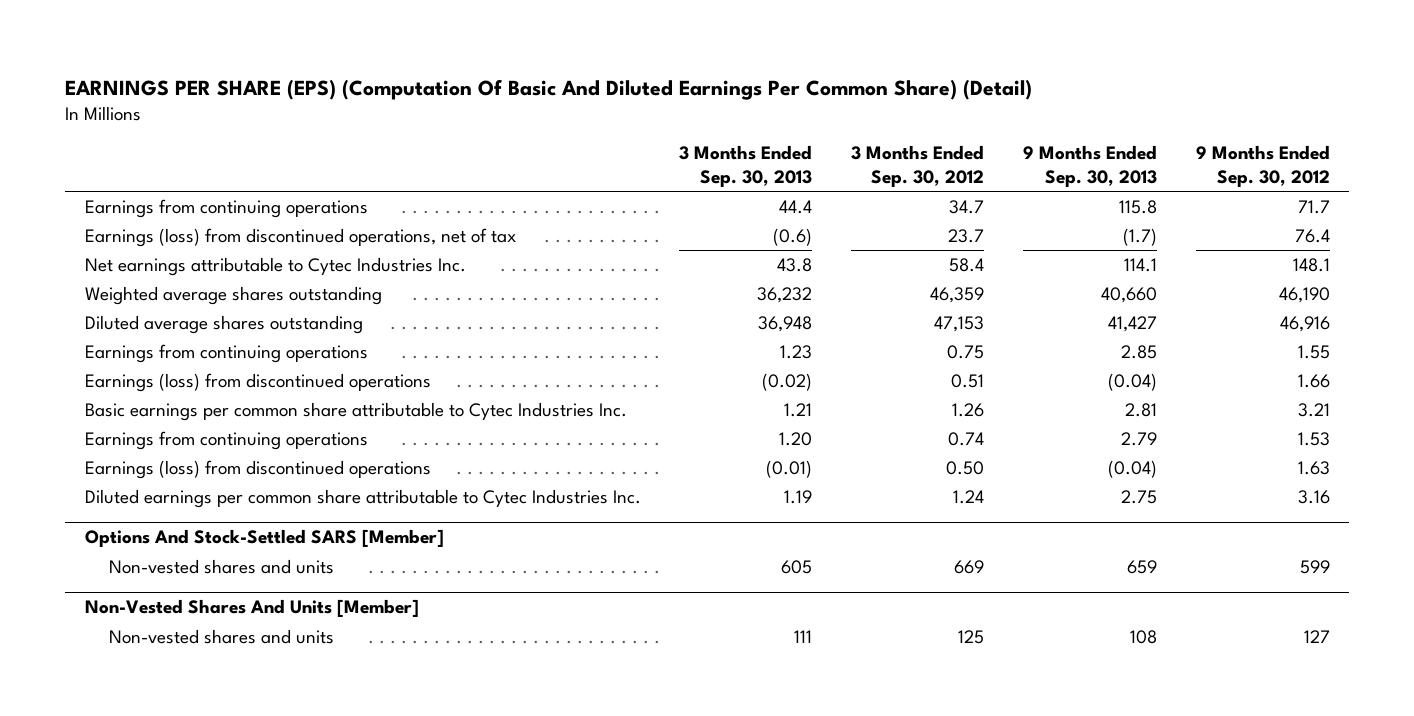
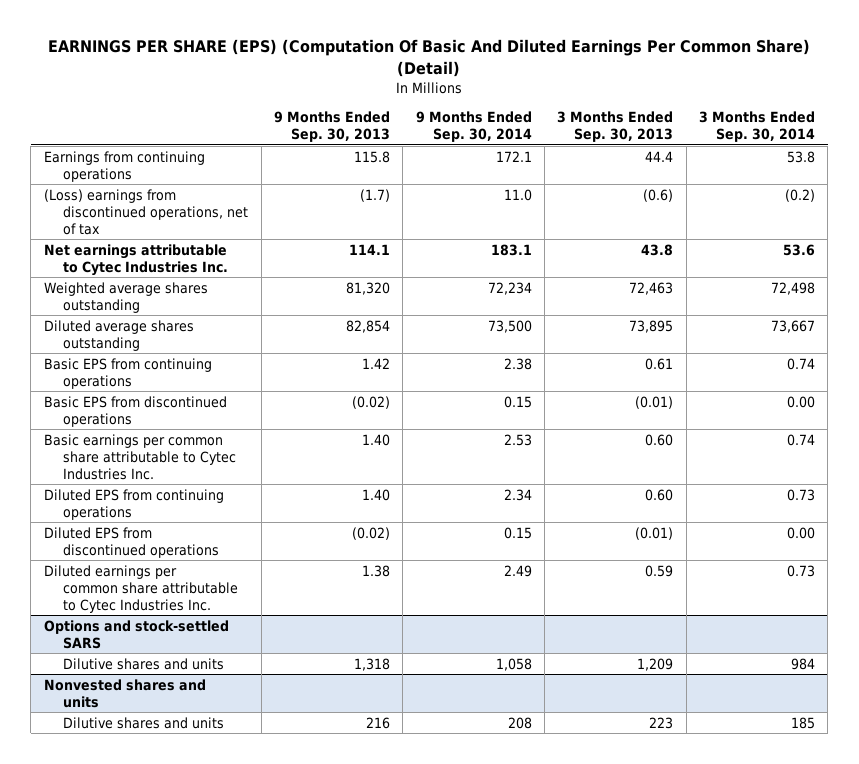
[851,145,985,187] 3 Months Ended Sep. 30, 2012 -> none
[1195,145,1330,187] 9 Months Ended Sep. 30, 2012 -> none
none -> [415,110,532,143] 9 Months Ended Sep. 30, 2014
none -> [698,110,815,143] 3 Months Ended Sep. 30, 2014
[84,227,516,247] Earnings (loss) from discontinued operations, net of tax -> [43,188,249,235] (Loss) earnings from discontinued operations, net of tax
[84,599,419,618] Non-Vested Shares And Units [Member] -> none
[757,286,813,303] 36,232 -> [629,281,674,295] 72,463
[1100,286,1157,303] 40,660 -> [345,281,390,295] 81,320
[758,315,813,332] 36,948 -> [629,319,674,333] 73,895
[1107,315,1157,332] 41,427 -> [345,319,390,333] 82,854
[84,343,368,363] Earnings from continuing operations -> [43,357,212,389] Basic EPS from continuing operations
[780,344,813,359] 1.23 -> [645,357,674,370] 0.61
[1120,344,1157,359] 2.85 -> [361,357,390,369] 1.42
[84,372,431,392] Earnings (loss) from discontinued operations -> [43,395,227,427] Basic EPS from discontinued operations
[762,372,813,391] (0.02) -> [635,395,674,409] (0.01)
[1107,372,1157,391] (0.04) -> [351,395,390,409] (0.02)
[784,402,813,417] 1.21 -> [645,433,674,446] 0.60
[1124,402,1157,417] 2.81 -> [361,433,390,446] 1.40
[84,430,368,450] Earnings from continuing operations -> [43,488,224,520] Diluted EPS from continuing operations
[779,431,813,446] 1.20 -> [645,488,674,501] 0.60
[1120,431,1157,446] 2.79 -> [361,488,390,501] 1.40
[84,459,431,479] Earnings (loss) from discontinued operations -> [43,526,220,558] Diluted EPS from discontinued operations
[1107,459,1157,478] (0.04) -> [351,526,390,540] (0.02)
[784,489,813,504] 1.19 -> [645,564,674,577] 0.59
[1120,489,1157,504] 2.75 -> [361,564,390,577] 1.38
[84,529,444,548] Options And Stock-Settled SARS [Member] -> [43,619,229,649] Options and stock-settled SARS
[109,558,335,574] Non-vested shares and units -> [63,657,225,670] Dilutive shares and units
[781,559,813,574] 605 -> [637,657,674,671] 1,209
[1126,559,1157,574] 659 -> [353,657,390,671] 1,318
none -> [43,678,206,708] Nonvested shares and units
[109,628,335,644] Non-vested shares and units -> [63,716,225,729] Dilutive shares and units
[794,629,813,643] 111 -> [649,716,674,729] 223
[1129,629,1157,644] 108 -> [365,716,390,729] 216

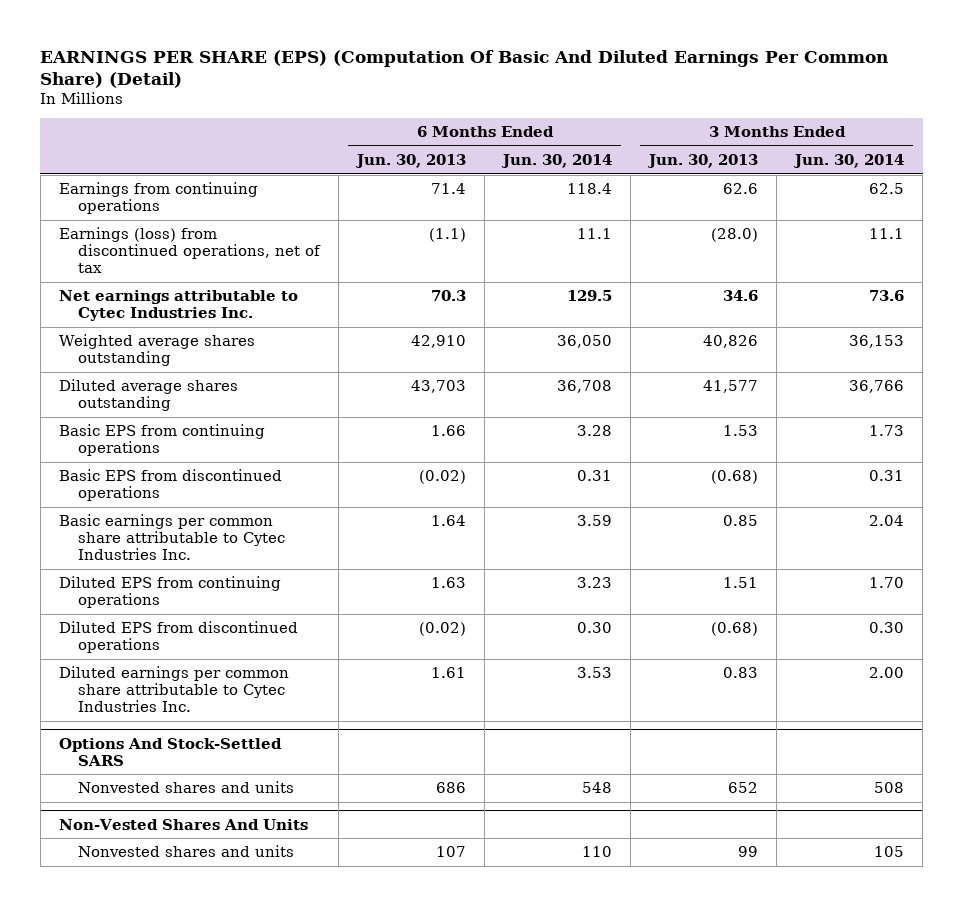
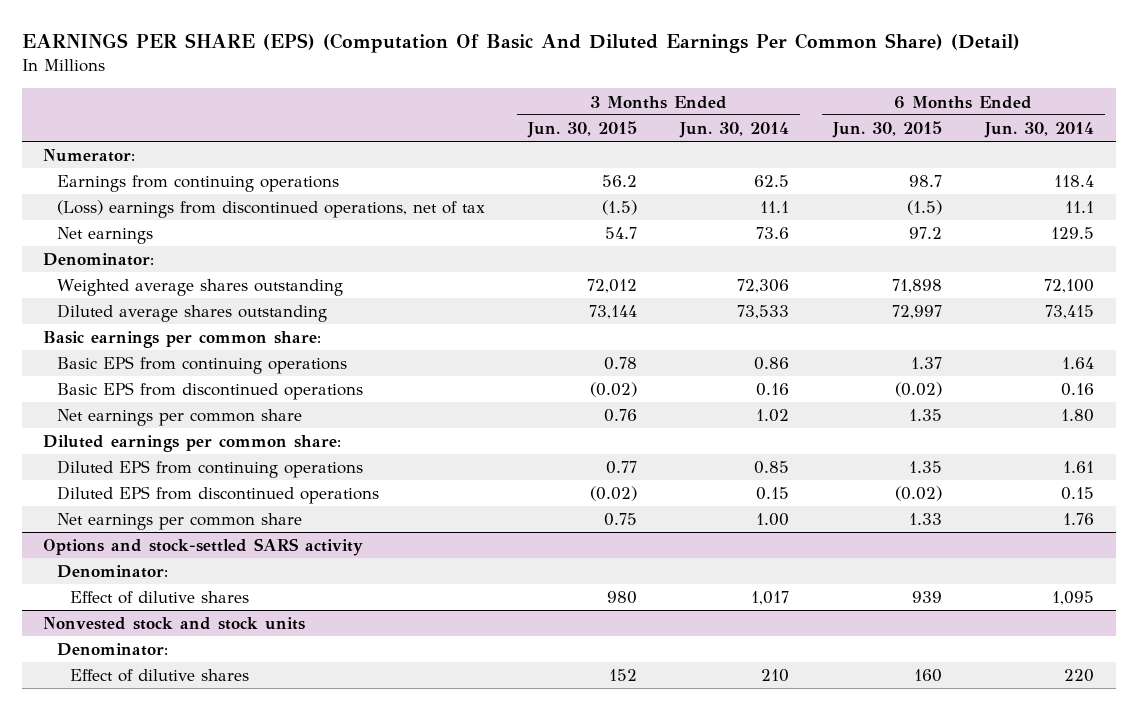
[355,154,467,169] Jun. 30, 2013 -> none
[647,154,759,169] Jun. 30, 2013 -> none
none -> [527,120,638,138] Jun. 30, 2015
none -> [831,120,942,138] Jun. 30, 2015
none -> [43,149,136,163] Numerator:
[78,781,295,794] Nonvested shares and units -> none
[58,818,308,830] Non-Vested Shares And Units -> none
[78,845,295,858] Nonvested shares and units -> none
[58,227,322,274] Earnings (loss) from discontinued operations, net of tax -> [56,200,485,219] (Loss) earnings from discontinued operations, net of tax
[58,290,298,322] Net earnings attributable to Cytec Industries Inc. -> [56,227,153,245] Net earnings
none -> [43,253,155,267] Denominator:
[557,335,613,349] 36,050 -> [1043,279,1094,294] 72,100
[849,335,905,349] 36,153 -> [737,279,790,294] 72,306
[557,380,613,394] 36,708 -> [1044,305,1094,320] 73,415
[849,380,905,394] 36,766 -> [737,305,790,320] 73,533
none -> [43,331,322,349] Basic earnings per common share:
[577,425,613,437] 3.28 -> [1061,357,1094,370] 1.64
[869,425,905,437] 1.73 -> [754,357,790,371] 0.86
[577,470,613,482] 0.31 -> [1060,383,1094,397] 0.16
[869,470,905,482] 0.31 -> [756,383,790,397] 0.16
[58,514,286,561] Basic earnings per common share attributable to Cytec Industries Inc. -> [56,409,302,427] Net earnings per common share
[577,515,613,527] 3.59 -> [1060,409,1094,423] 1.80
[869,515,905,527] 2.04 -> [756,409,790,423] 1.02
none -> [43,435,342,453] Diluted earnings per common share:
[577,577,613,589] 3.23 -> [1062,461,1094,474] 1.61
[869,577,905,589] 1.70 -> [754,461,790,475] 0.85
[577,622,613,634] 0.30 -> [1060,487,1094,501] 0.15
[869,622,905,634] 0.30 -> [756,487,790,501] 0.15
[58,666,289,713] Diluted earnings per common share attributable to Cytec Industries Inc. -> [56,513,302,531] Net earnings per common share
[577,667,613,679] 3.53 -> [1062,513,1094,526] 1.76
[869,667,905,679] 2.00 -> [756,513,790,527] 1.00
[58,737,282,766] Options And Stock-Settled SARS -> [43,538,364,557] Options and stock-settled SARS activity
none -> [56,565,168,579] Denominator:
none -> [70,591,250,605] Effect of dilutive shares
none -> [43,617,306,631] Nonvested stock and stock units
none -> [56,643,168,657] Denominator:
none -> [70,669,250,683] Effect of dilutive shares

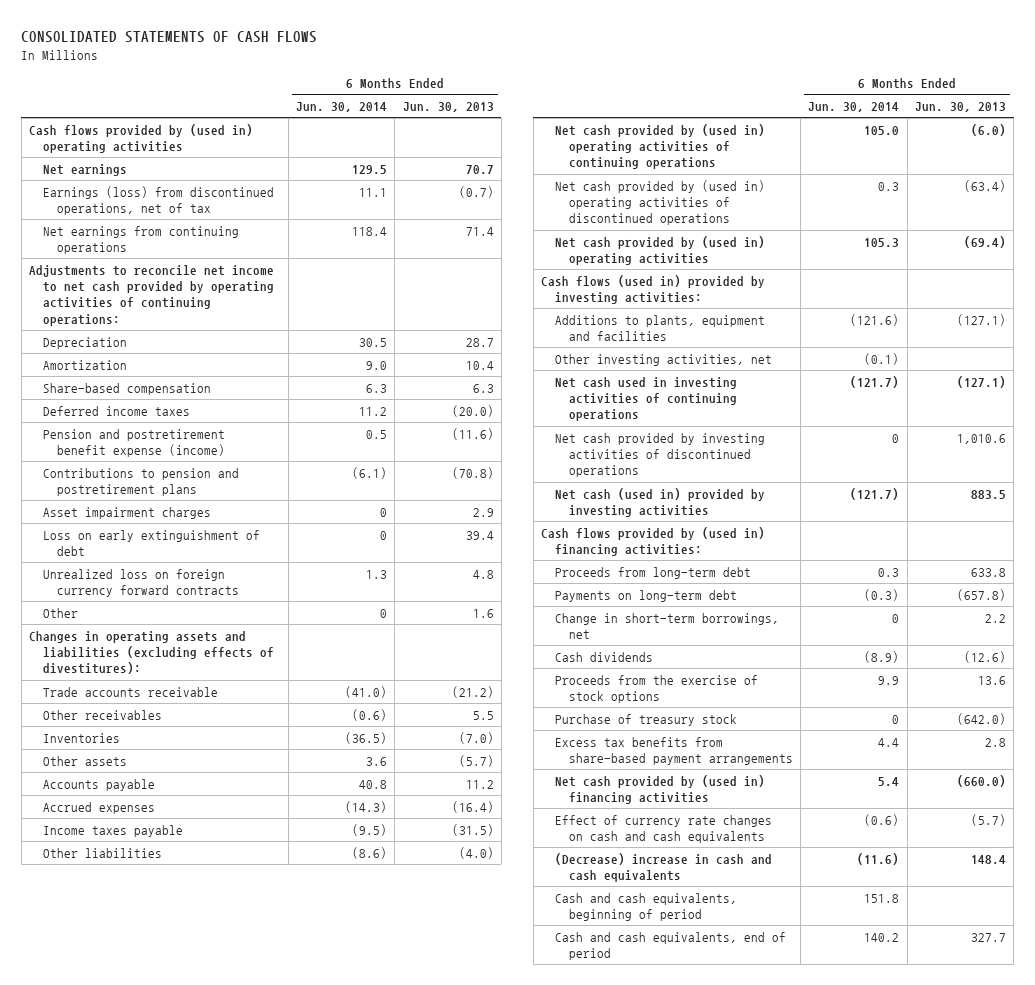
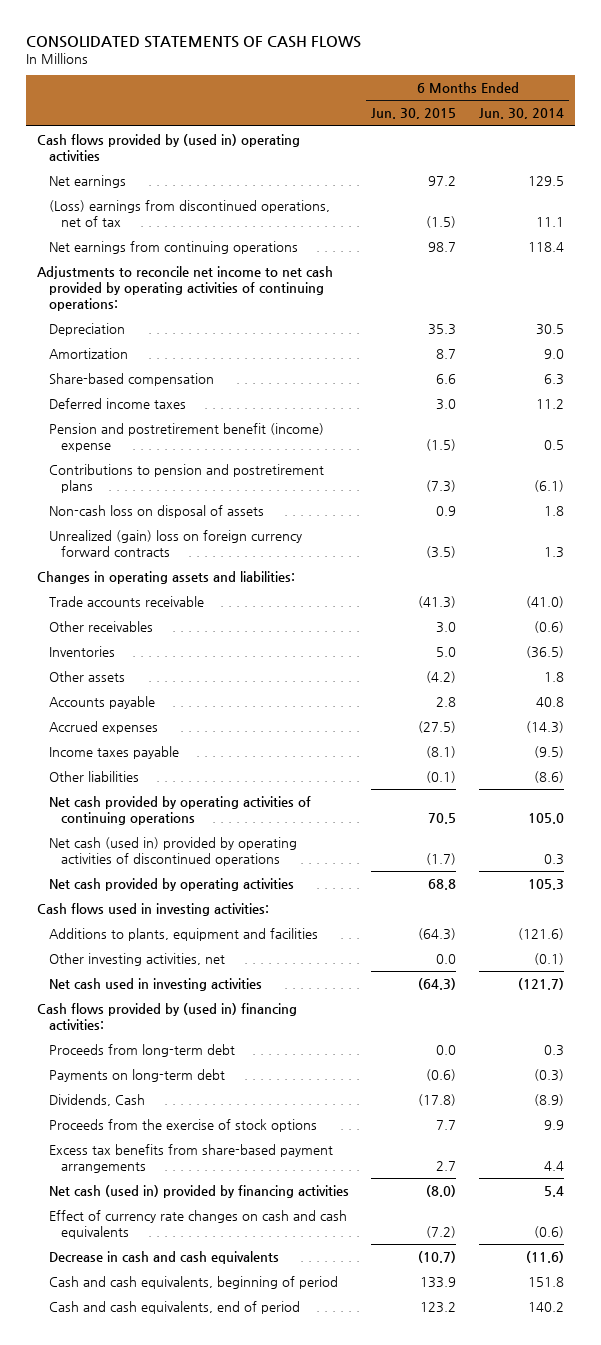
[402,101,494,112] Jun. 30, 2013 -> none
none -> [371,108,457,120] Jun. 30, 2015
[42,185,274,215] Earnings (loss) from discontinued operations, net of tax -> [49,199,331,228] (Loss) earnings from discontinued operations, net of tax
[42,428,225,457] Pension and postretirement benefit expense (income) -> [49,422,325,453] Pension and postretirement benefit (income) expense
[42,506,211,519] Asset impairment charges -> none
[42,529,260,556] Loss on early extinguishment of debt -> none
[42,607,78,618] Other -> none
none -> [49,504,265,518] Non-cash loss on disposal of assets
[42,568,239,597] Unrealized loss on foreign currency forward contracts -> [49,529,303,558] Unrealized (gain) loss on foreign currency forward contracts
[29,630,274,675] Changes in operating assets and liabilities (excluding effects of divestitures): -> [37,570,296,584] Changes in operating assets and liabilities:
[366,756,388,766] 3.6 -> [543,671,564,682] 1.8
[554,123,765,170] Net cash provided by (used in) operating activities of continuing operations -> [49,795,312,826] Net cash provided by operating activities of continuing operations
[554,179,765,226] Net cash provided by (used in) operating activities of discontinued operations -> [49,836,298,867] Net cash (used in) provided by operating activities of discontinued operations
[554,235,765,265] Net cash provided by (used in) operating activities -> [49,877,295,891] Net cash provided by operating activities
[541,274,766,304] Cash flows (used in) provided by investing activities: -> [37,902,270,916] Cash flows used in investing activities:
[554,376,737,422] Net cash used in investing activities of continuing operations -> none
[554,432,765,478] Net cash provided by investing activities of discontinued operations -> none
[554,487,765,517] Net cash (used in) provided by investing activities -> [49,977,263,991] Net cash used in investing activities
[554,612,779,639] Change in short-term borrowings, net -> none
[554,651,653,662] Cash dividends -> [49,1093,146,1106] Dividends, Cash
[554,713,737,726] Purchase of treasury stock -> none
[554,774,765,804] Net cash provided by (used in) financing activities -> [49,1184,350,1198] Net cash (used in) provided by financing activities
[554,852,772,882] (Decrease) increase in cash and cash equivalents -> [49,1250,280,1264] Decrease in cash and cash equivalents

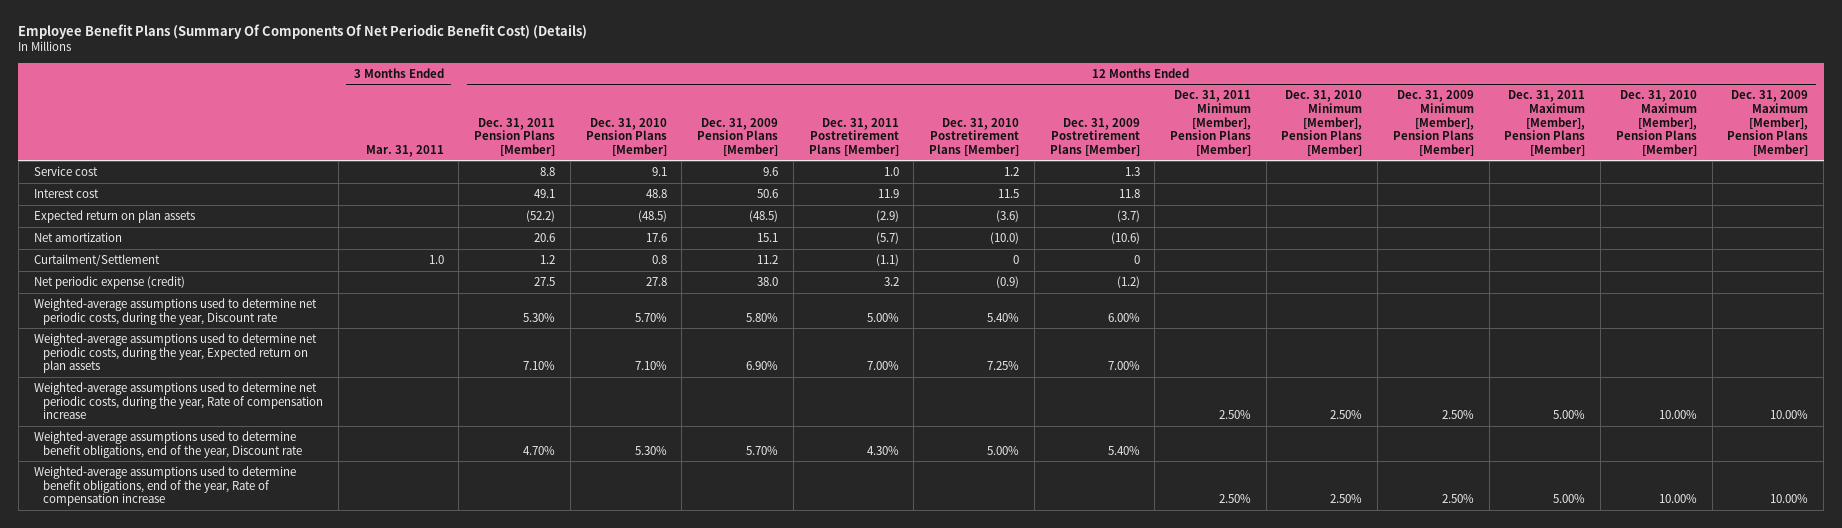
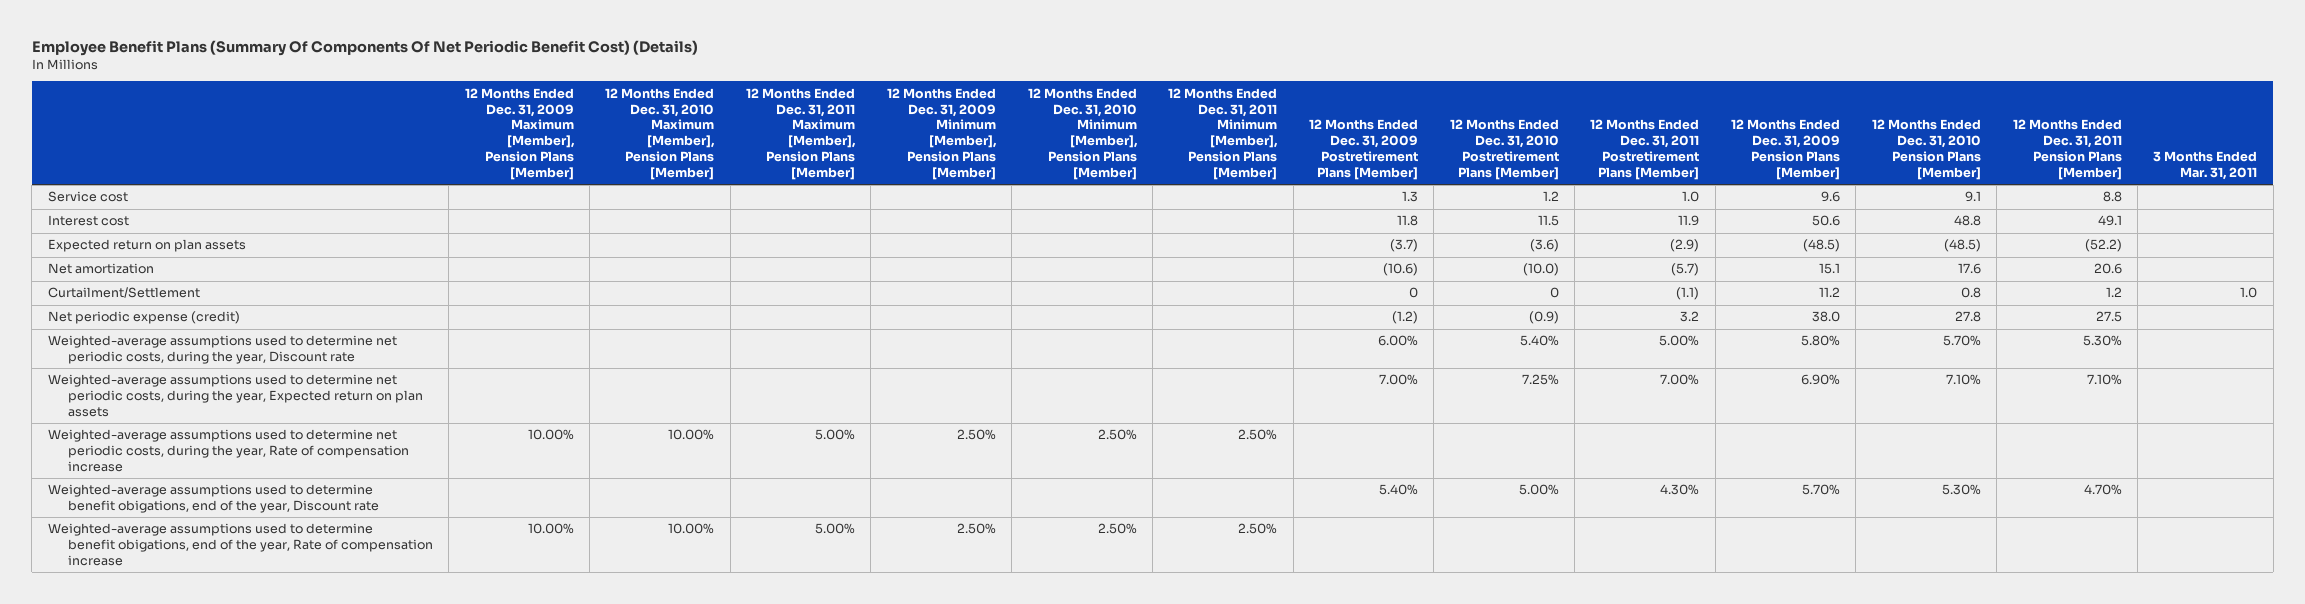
[33,430,303,458] Weighted-average assumptions used to determine benefit obligations, end of the year, Discount rate -> [47,484,379,514] Weighted-average assumptions used to determine benefit obigations, end of the year, Discount rate
[33,465,296,507] Weighted-average assumptions used to determine benefit obligations, end of the year, Rate of compensation increase -> [47,523,433,567] Weighted-average assumptions used to determine benefit obigations, end of the year, Rate of compensation increase

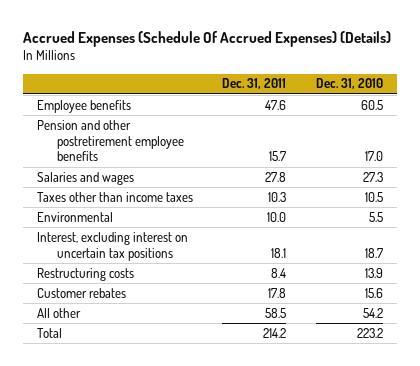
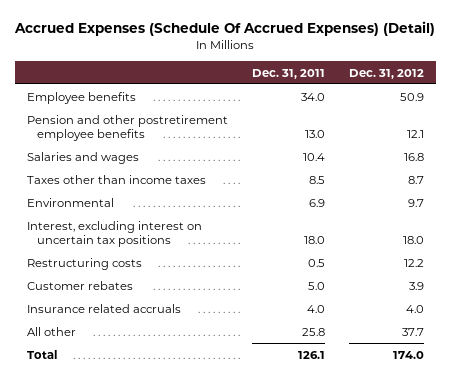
[22,30,391,47] Accrued Expenses (Schedule Of Accrued Expenses) (Details) -> [14,21,436,37] Accrued Expenses (Schedule Of Accrued Expenses) (Detail)
[315,78,383,90] Dec. 31, 2010 -> none
none -> [348,68,424,79] Dec. 31, 2012
[265,99,287,110] 47.6 -> [300,92,325,101] 34.0
[269,151,287,162] 15.7 -> [304,129,325,138] 13.0
[265,171,287,182] 27.8 -> [302,152,325,161] 10.4
[268,191,287,202] 10.3 -> [308,175,325,184] 8.5
[267,211,287,222] 10.0 -> [308,198,325,207] 6.9
[271,247,287,258] 18.1 -> [303,235,325,244] 18.0
[271,267,287,278] 8.4 -> [307,258,325,267] 0.5
[268,287,287,298] 17.8 -> [307,281,325,290] 5.0
none -> [27,303,182,313] Insurance related accruals
[265,307,287,318] 58.5 -> [301,327,325,336] 25.8
[263,327,287,338] 214.2 -> [297,350,325,359] 126.1

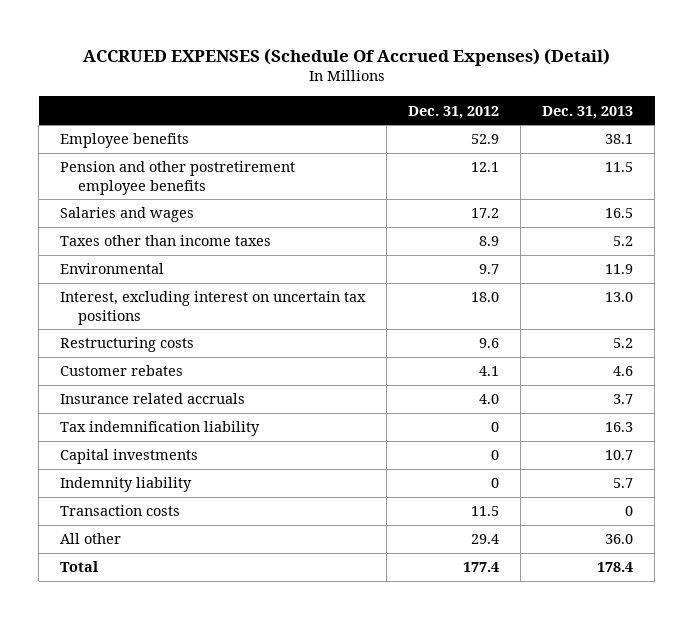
[14,21,436,37] Accrued Expenses (Schedule Of Accrued Expenses) (Detail) -> [82,47,610,66] ACCRUED EXPENSES (Schedule Of Accrued Expenses) (Detail)
[251,68,325,79] Dec. 31, 2011 -> none
none -> [542,105,634,119] Dec. 31, 2013
[399,92,424,101] 50.9 -> [471,134,500,145] 52.9
[403,152,424,161] 16.8 -> [471,208,500,219] 17.2
[407,175,424,184] 8.7 -> [479,236,500,247] 8.9
[403,258,424,267] 12.2 -> [479,338,500,349] 9.6
[408,281,424,290] 3.9 -> [479,366,500,377] 4.1
none -> [60,421,261,437] Tax indemnification liability
none -> [60,449,199,465] Capital investments
none -> [60,477,193,493] Indemnity liability
none -> [60,505,181,517] Transaction costs
[401,327,424,336] 37.7 -> [471,534,500,545] 29.4
[392,350,424,359] 174.0 -> [463,562,500,573] 177.4

